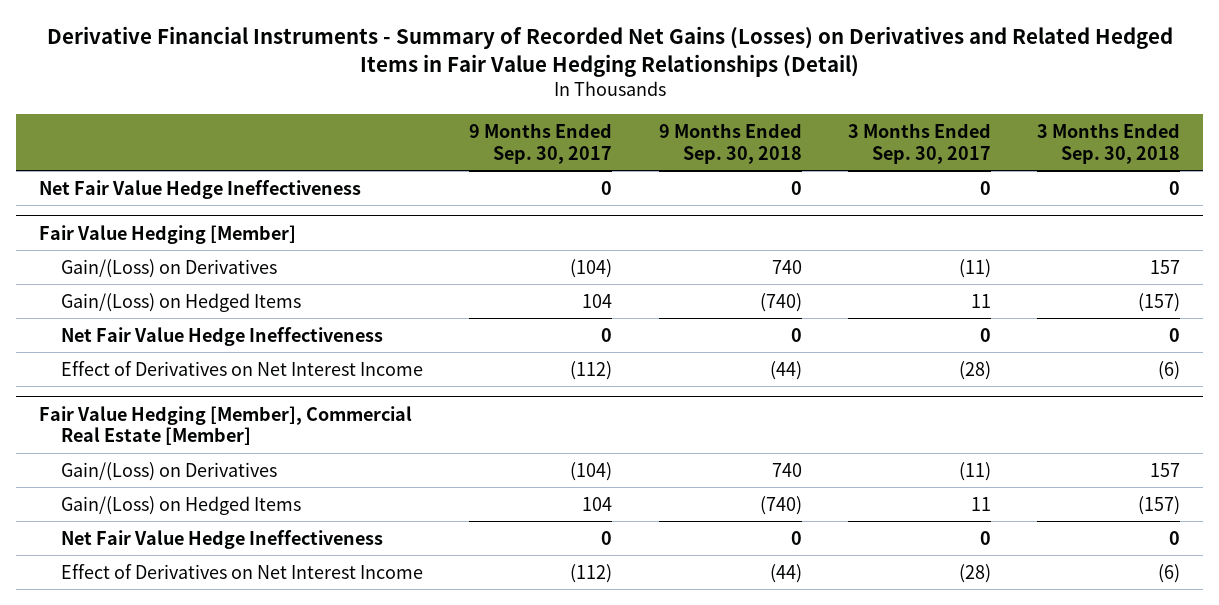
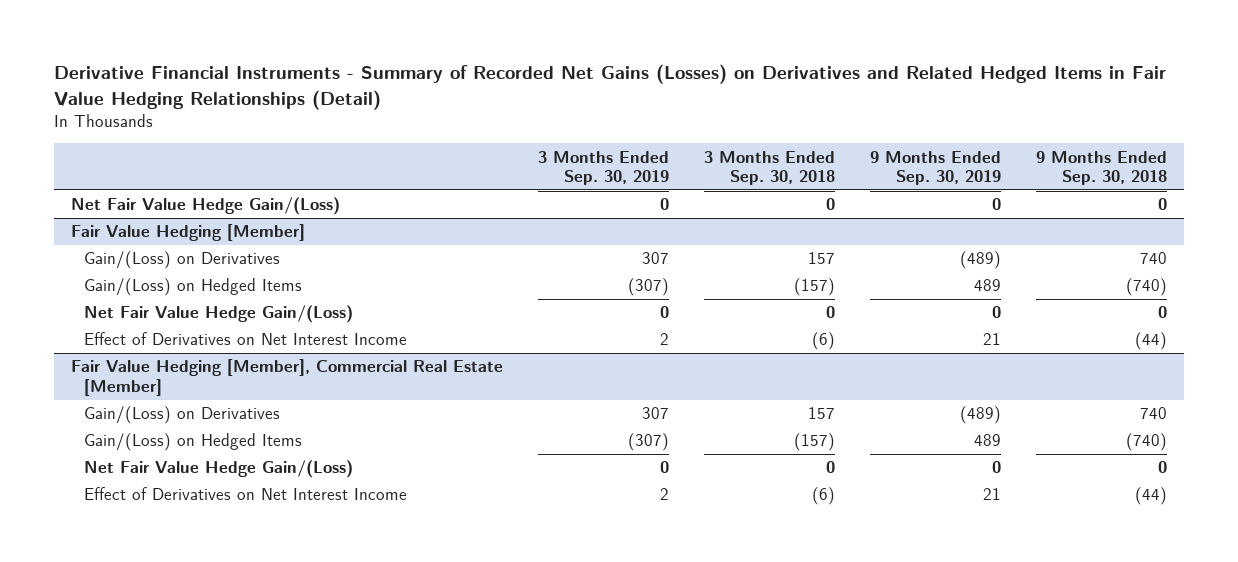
[469,123,613,164] 9 Months Ended Sep. 30, 2017 -> none
[847,123,991,164] 3 Months Ended Sep. 30, 2017 -> none
none -> [537,150,669,186] 3 Months Ended Sep. 30, 2019
none -> [869,150,1001,186] 9 Months Ended Sep. 30, 2019
[39,179,362,199] Net Fair Value Hedge Ineffectiveness -> [70,197,340,216] Net Fair Value Hedge Gain/(Loss)
[61,326,384,346] Net Fair Value Hedge Ineffectiveness -> [83,305,353,324] Net Fair Value Hedge Gain/(Loss)
[61,529,384,549] Net Fair Value Hedge Ineffectiveness -> [83,460,353,479] Net Fair Value Hedge Gain/(Loss)

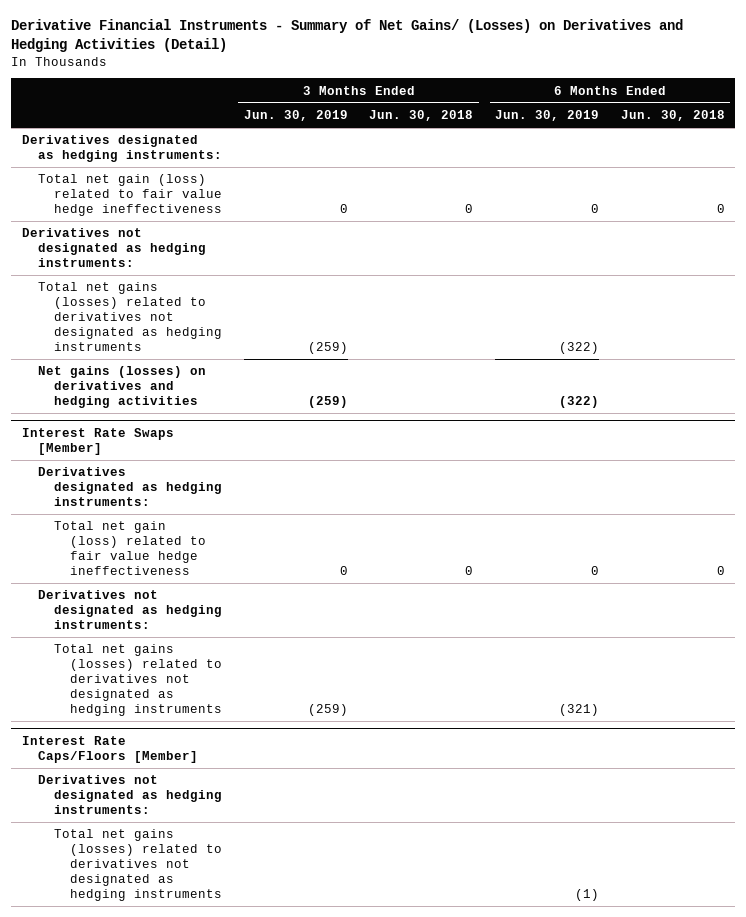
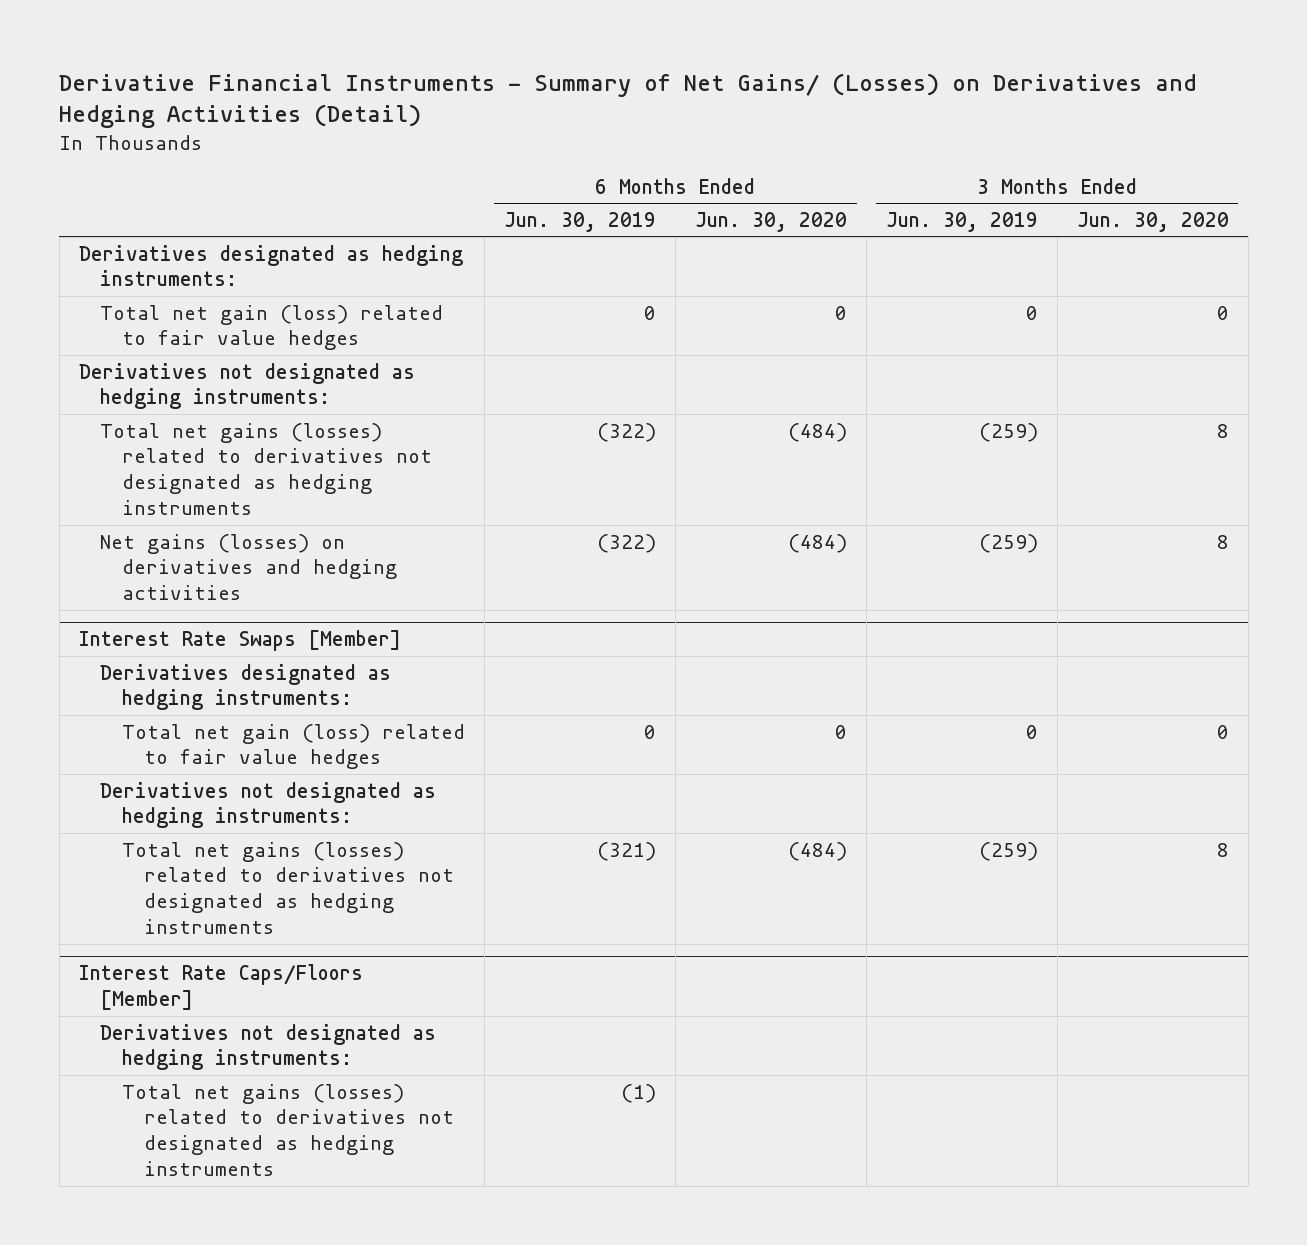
[369,109,474,121] Jun. 30, 2018 -> none
[620,109,725,121] Jun. 30, 2018 -> none
none -> [694,211,847,232] Jun. 30, 2020
none -> [1076,211,1229,232] Jun. 30, 2020
[37,174,223,217] Total net gain (loss) related to fair value hedge ineffectiveness -> [100,304,444,351] Total net gain (loss) related to fair value hedges
[54,521,207,576] Total net gain (loss) related to fair value hedge ineffectiveness -> [122,723,466,770] Total net gain (loss) related to fair value hedges

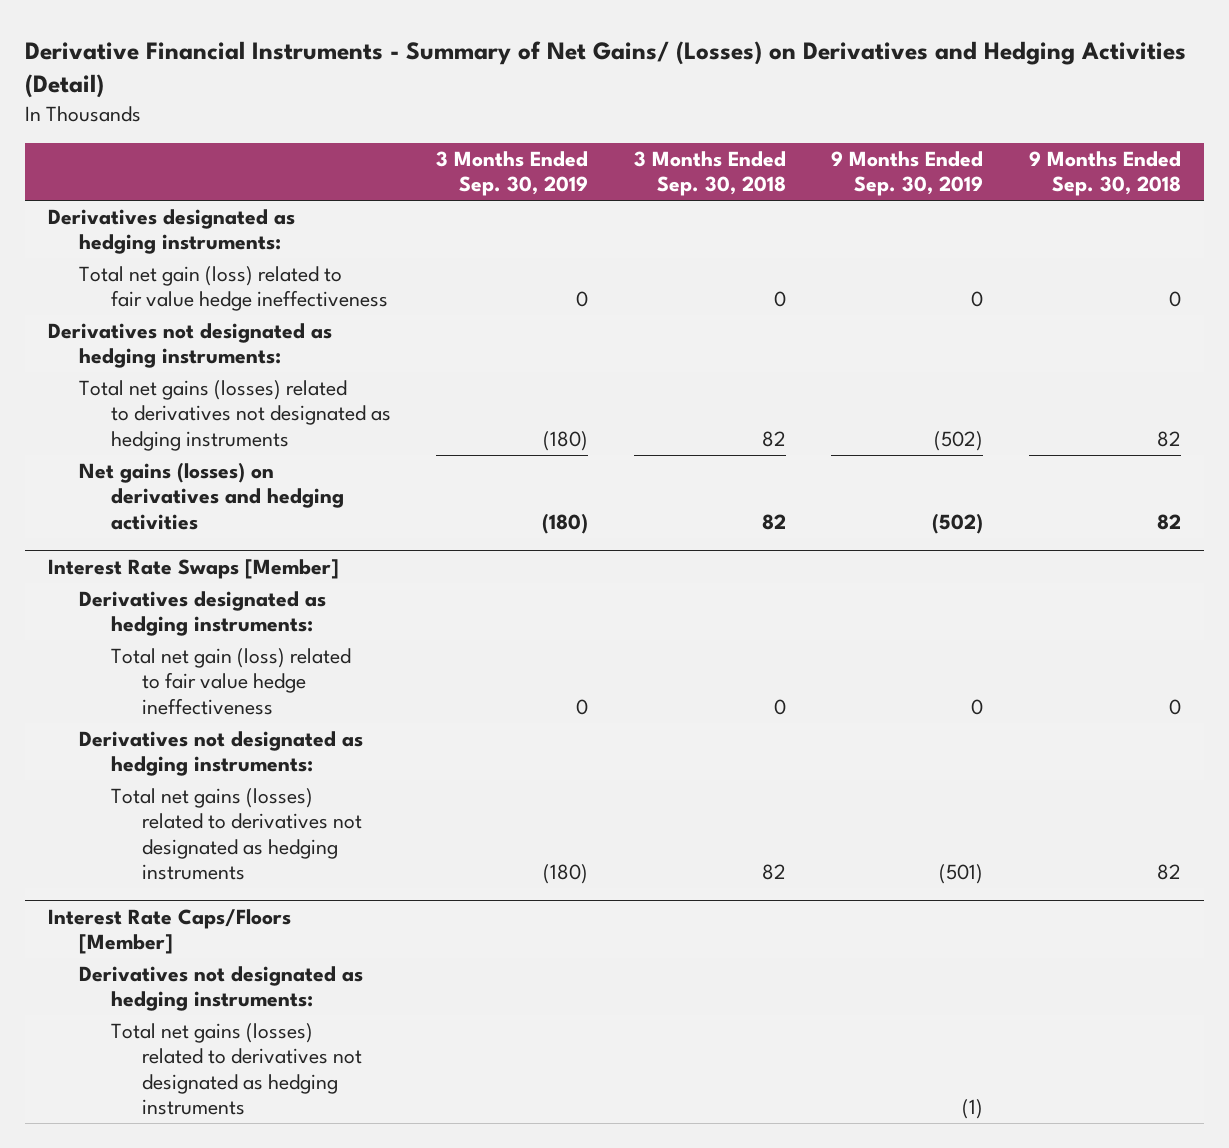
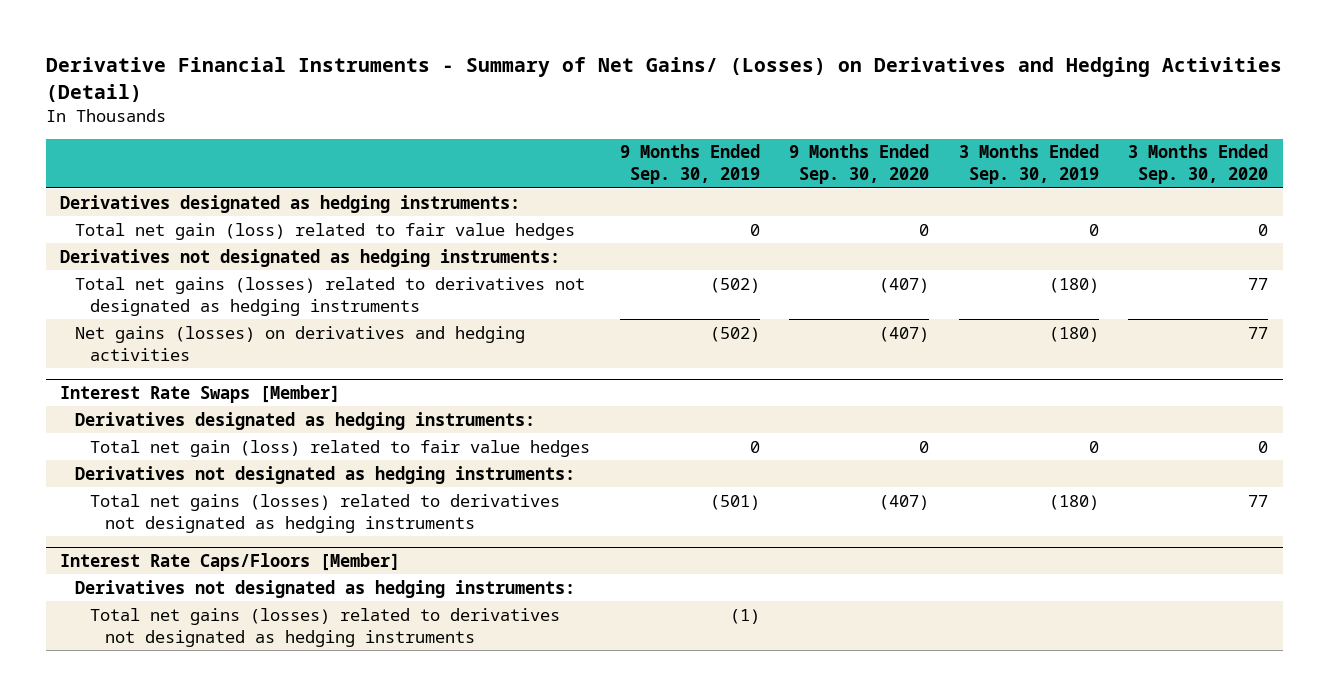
[633,150,786,197] 3 Months Ended Sep. 30, 2018 -> none
[1028,150,1181,197] 9 Months Ended Sep. 30, 2018 -> none
none -> [789,144,930,185] 9 Months Ended Sep. 30, 2020
none -> [1128,144,1269,185] 3 Months Ended Sep. 30, 2020
[79,266,388,312] Total net gain (loss) related to fair value hedge ineffectiveness -> [75,222,576,240] Total net gain (loss) related to fair value hedges
[110,648,351,715] Total net gain (loss) related to fair value hedge ineffectiveness -> [89,439,590,457] Total net gain (loss) related to fair value hedges

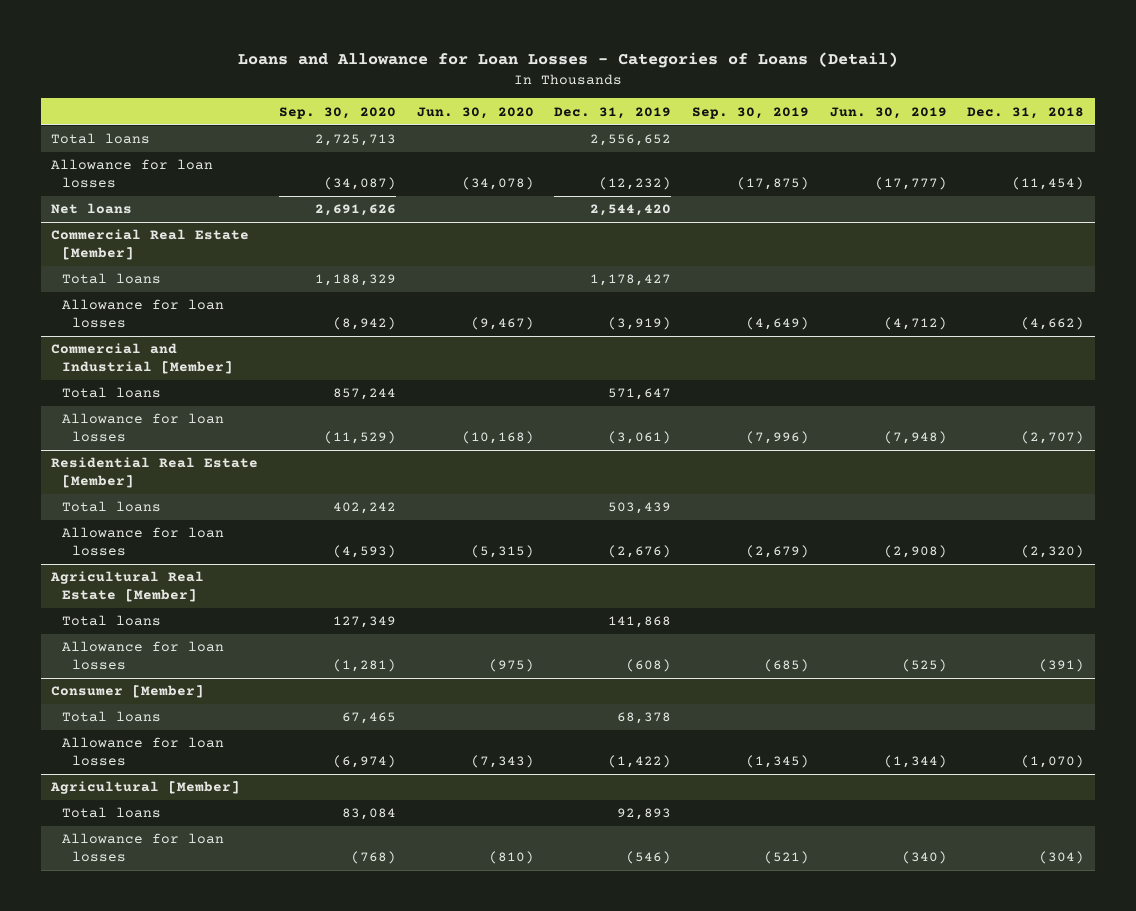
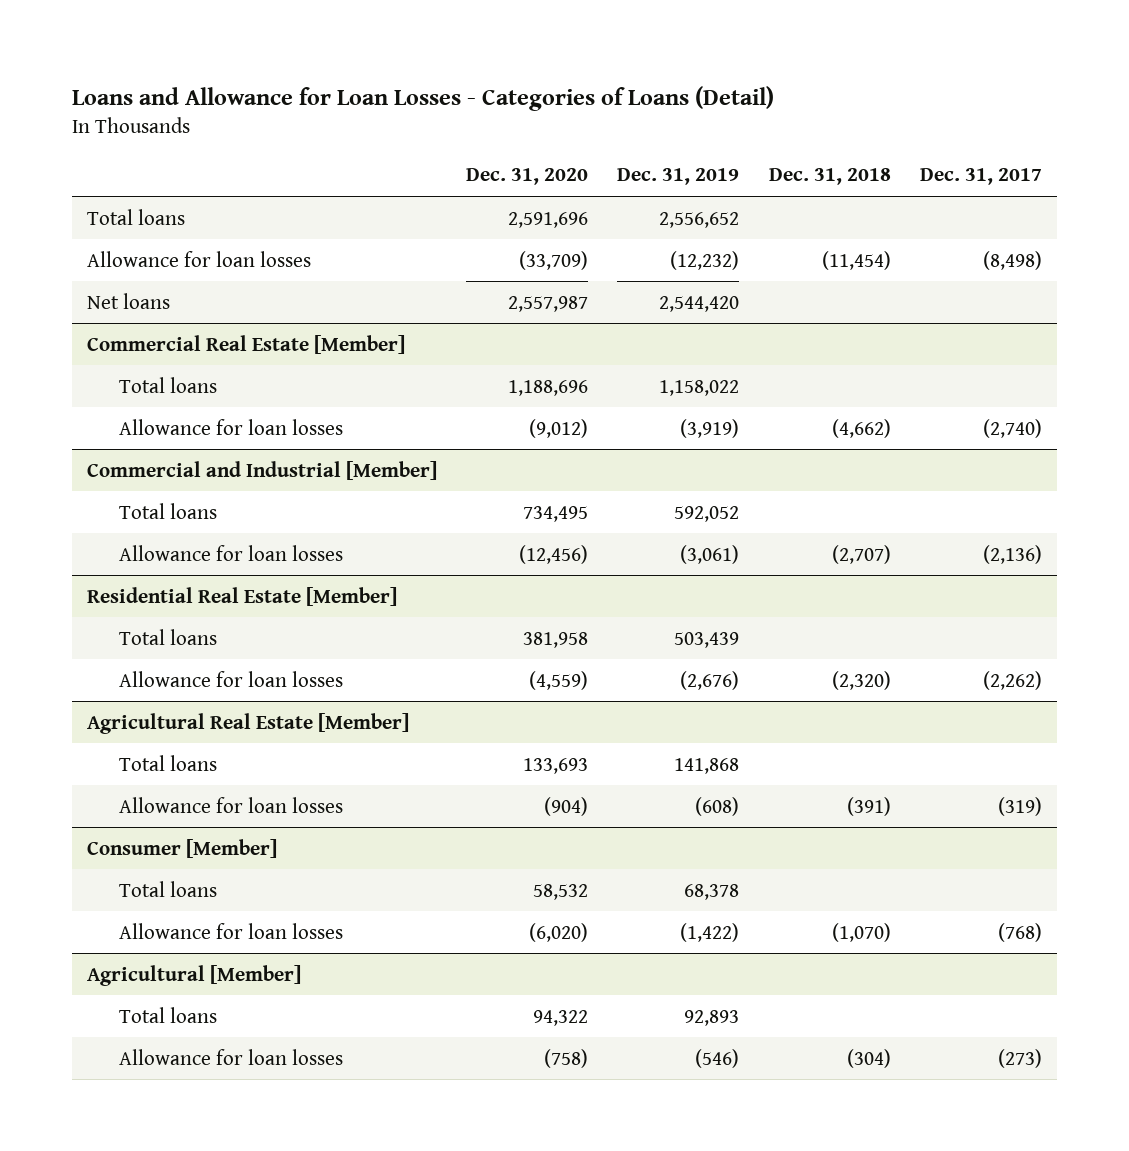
[278,106,396,119] Sep. 30, 2020 -> none
[416,106,534,119] Jun. 30, 2020 -> none
[692,106,810,119] Sep. 30, 2019 -> none
[829,106,947,119] Jun. 30, 2019 -> none
none -> [466,168,589,186] Dec. 31, 2020
none -> [920,168,1043,186] Dec. 31, 2017
[590,274,672,287] 1,178,427 -> [659,379,740,396] 1,158,022
[608,388,672,401] 571,647 -> [674,505,740,522] 592,052

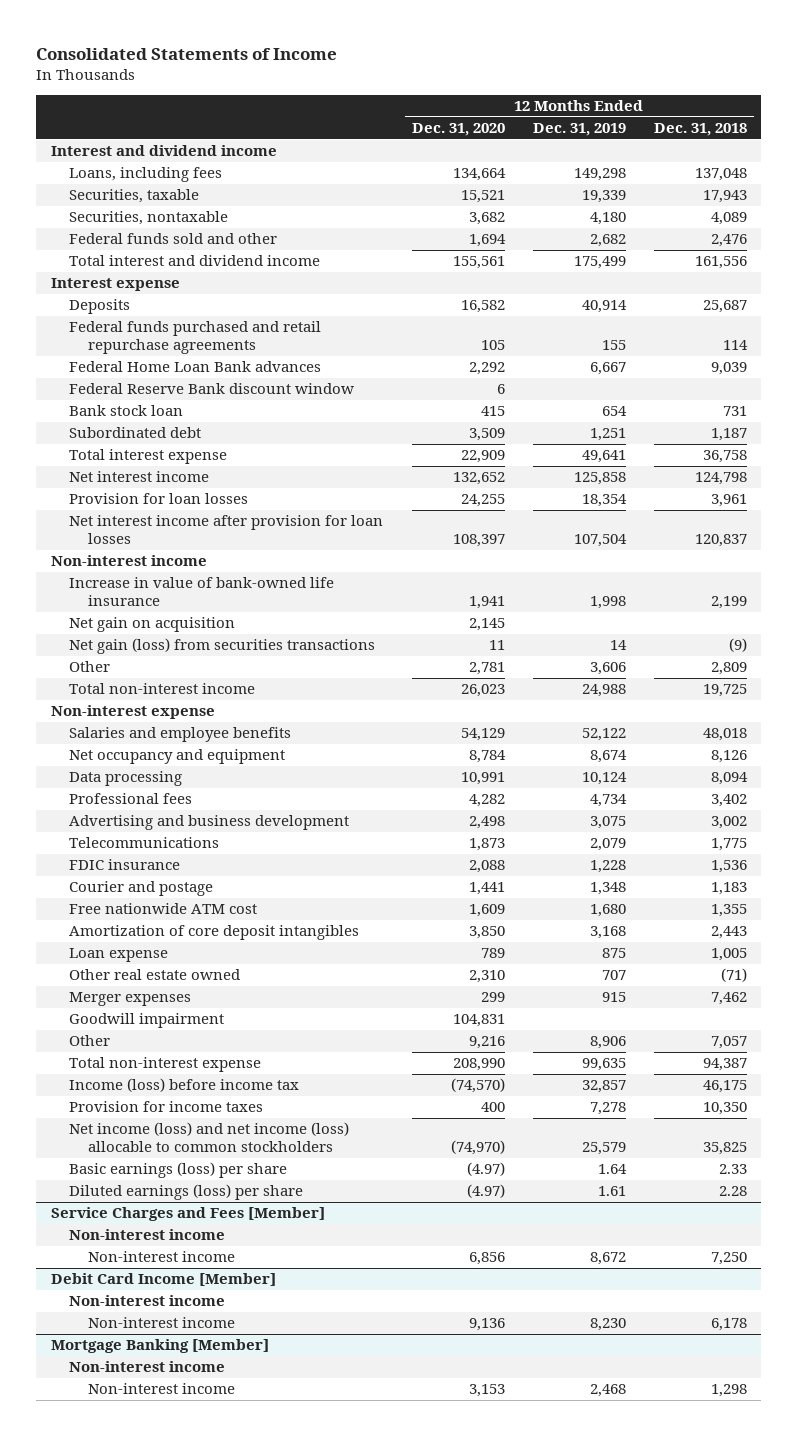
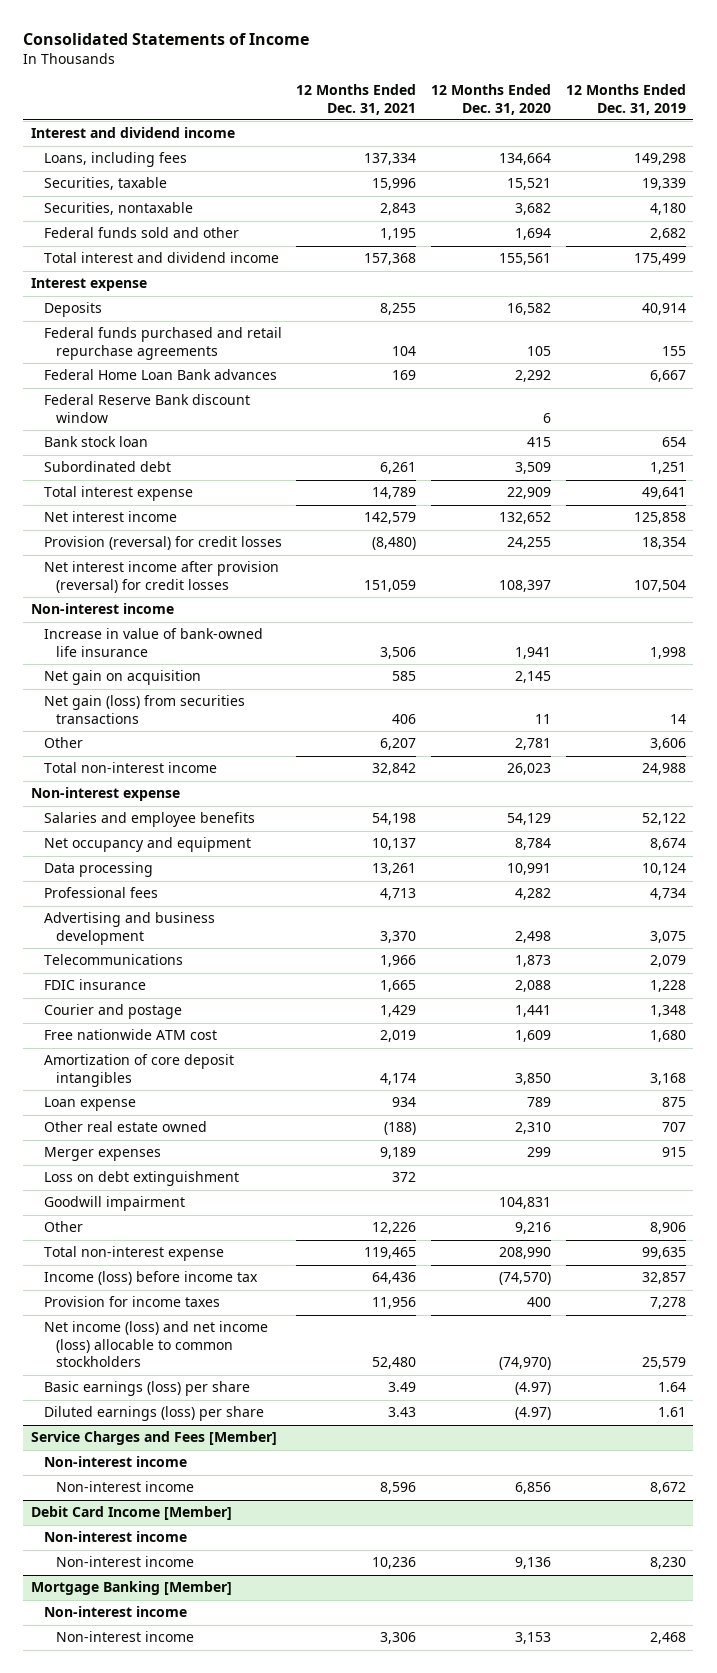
[653,123,747,137] Dec. 31, 2018 -> none
none -> [296,84,417,115] 12 Months Ended Dec. 31, 2021
[69,493,249,505] Provision for loan losses -> [43,536,282,551] Provision (reversal) for credit losses
[69,515,384,545] Net interest income after provision for loan losses -> [43,561,279,593] Net interest income after provision (reversal) for credit losses
none -> [43,1171,239,1187] Loss on debt extinguishment

